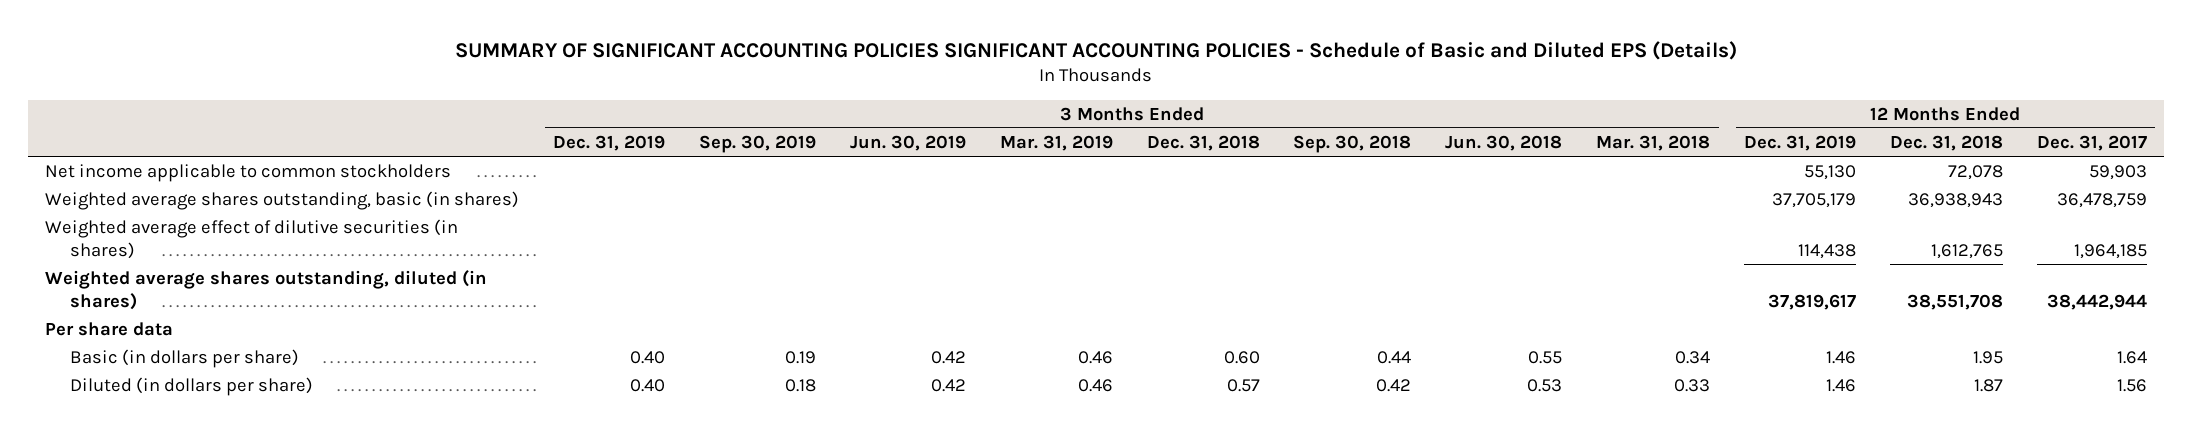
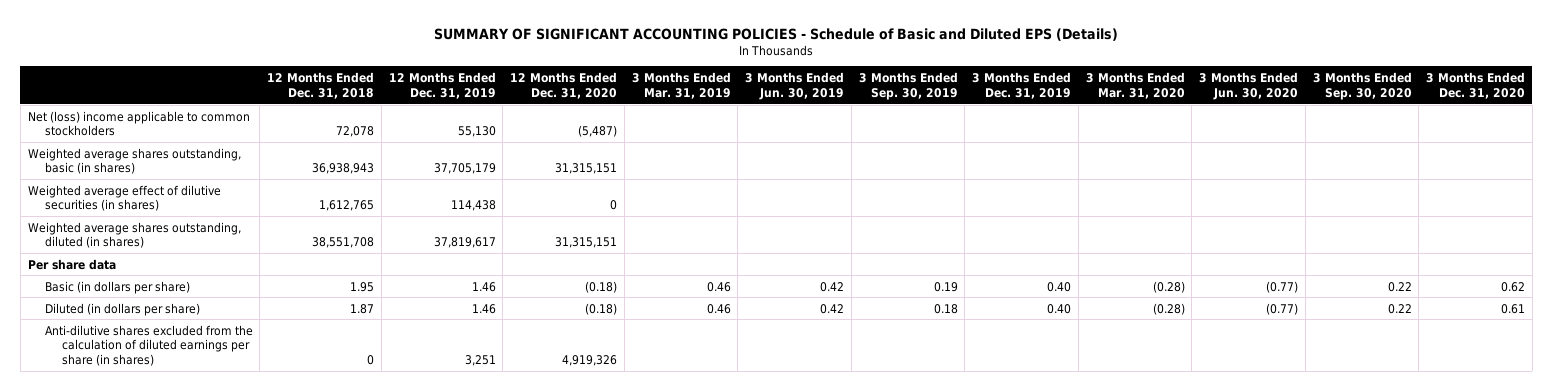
[454,40,1737,60] SUMMARY OF SIGNIFICANT ACCOUNTING POLICIES SIGNIFICANT ACCOUNTING POLICIES - Schedule of Basic and Diluted EPS (Details) -> [434,27,1119,41] SUMMARY OF SIGNIFICANT ACCOUNTING POLICIES - Schedule of Basic and Diluted EPS (Details)
[1146,134,1260,151] Dec. 31, 2018 -> none
[1293,134,1412,153] Sep. 30, 2018 -> none
[1445,134,1563,151] Jun. 30, 2018 -> none
[1596,134,1711,151] Mar. 31, 2018 -> none
[2036,134,2147,151] Dec. 31, 2017 -> none
none -> [510,71,618,99] 12 Months Ended Dec. 31, 2020
none -> [1085,71,1185,99] 3 Months Ended Mar. 31, 2020
none -> [1199,71,1299,100] 3 Months Ended Jun. 30, 2020
none -> [1312,71,1412,100] 3 Months Ended Sep. 30, 2020
none -> [1426,71,1526,99] 3 Months Ended Dec. 31, 2020
[45,163,452,182] Net income applicable to common stockholders -> [27,110,250,137] Net (loss) income applicable to common stockholders
none -> [44,324,253,367] Anti-dilutive shares excluded from the calculation of diluted earnings per share (in shares)

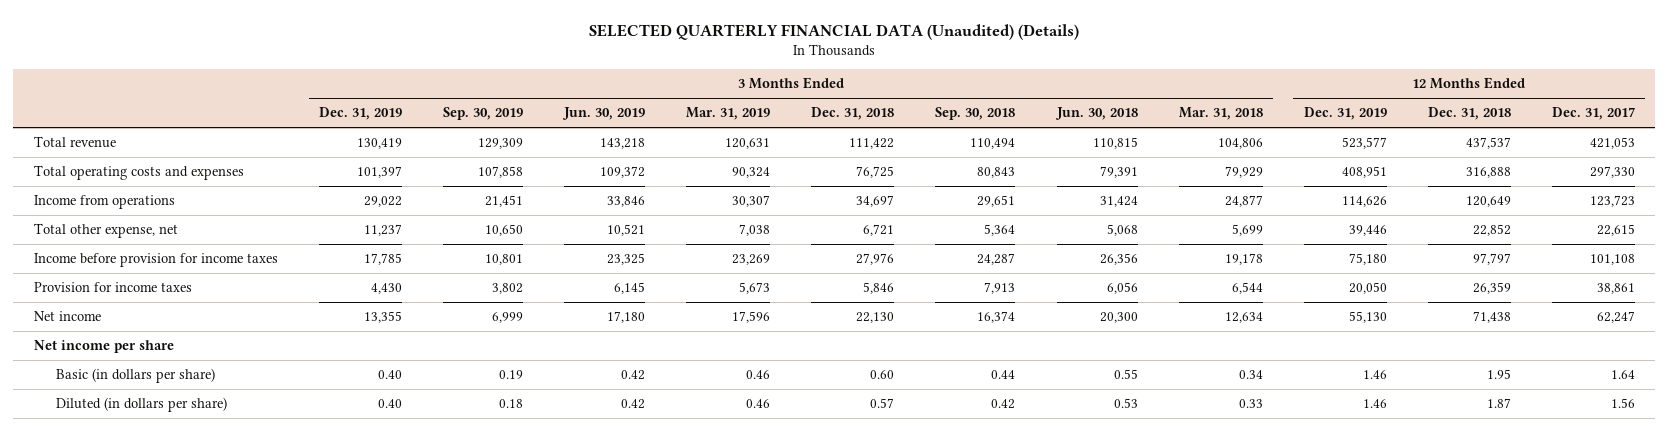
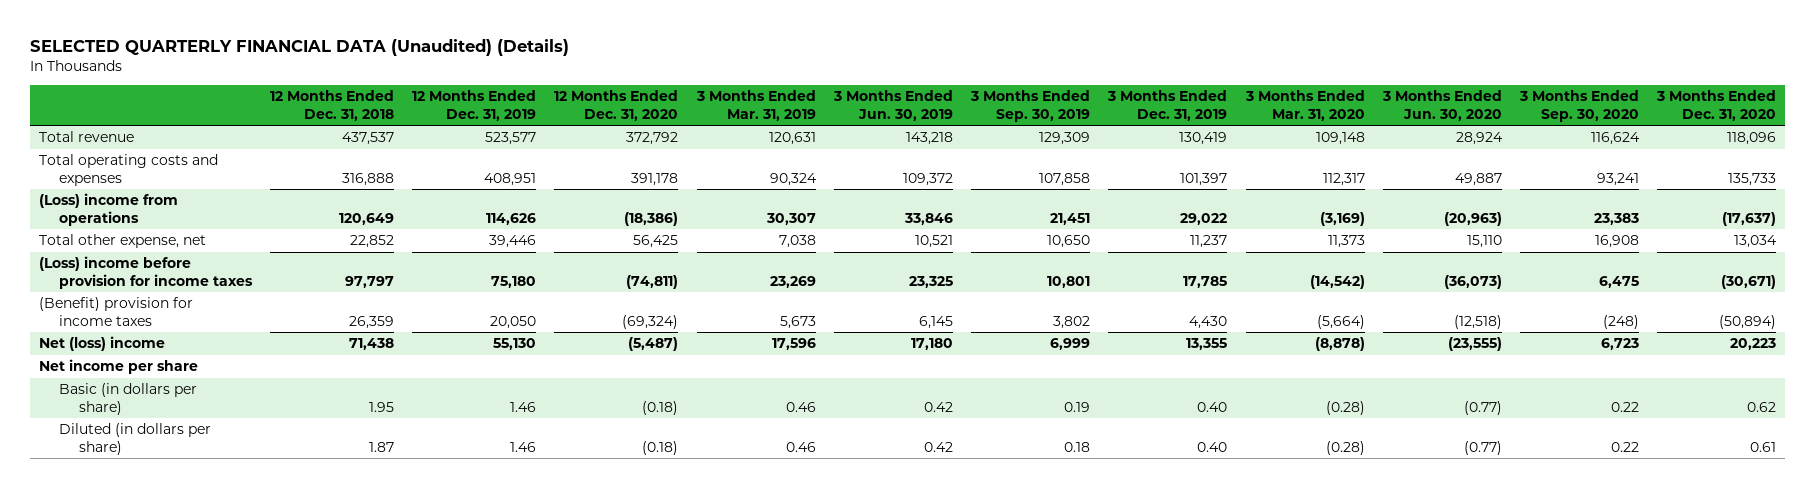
[811,107,895,121] Dec. 31, 2018 -> none
[935,107,1016,121] Sep. 30, 2018 -> none
[1054,107,1138,121] Jun. 30, 2018 -> none
[1178,107,1263,121] Mar. 31, 2018 -> none
[1551,107,1635,121] Dec. 31, 2017 -> none
none -> [554,90,679,121] 12 Months Ended Dec. 31, 2020
none -> [1244,90,1365,121] 3 Months Ended Mar. 31, 2020
none -> [1381,90,1502,121] 3 Months Ended Jun. 30, 2020
none -> [1519,90,1640,122] 3 Months Ended Sep. 30, 2020
none -> [1656,90,1777,121] 3 Months Ended Dec. 31, 2020
[33,195,175,210] Income from operations -> [38,193,178,226] (Loss) income from operations
[33,253,278,268] Income before provision for income taxes -> [38,256,253,289] (Loss) income before provision for income taxes
[33,282,192,293] Provision for income taxes -> [38,297,193,326] (Benefit) provision for income taxes
[33,311,101,322] Net income -> [38,336,165,352] Net (loss) income

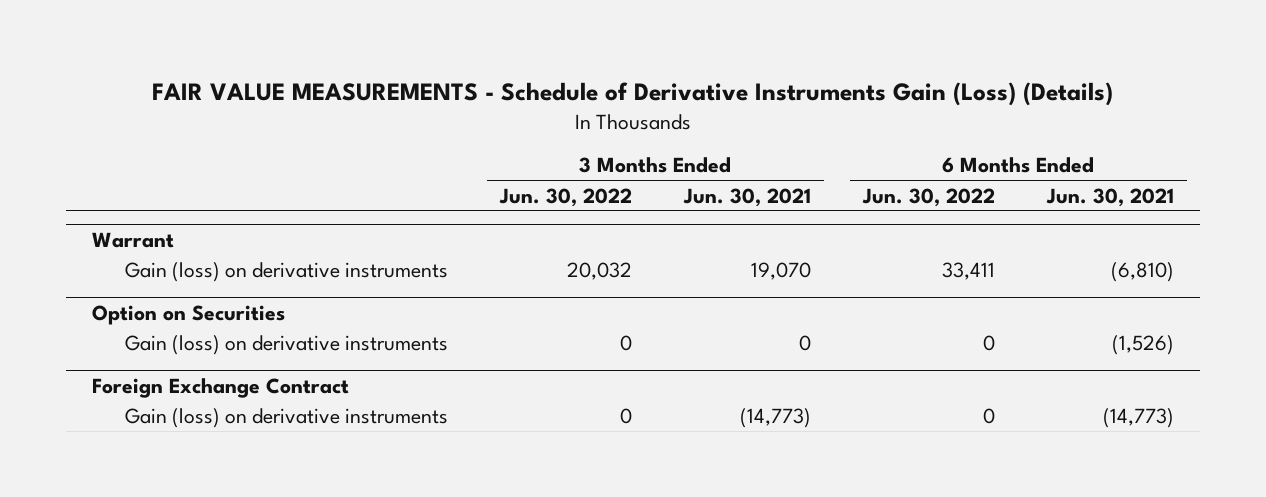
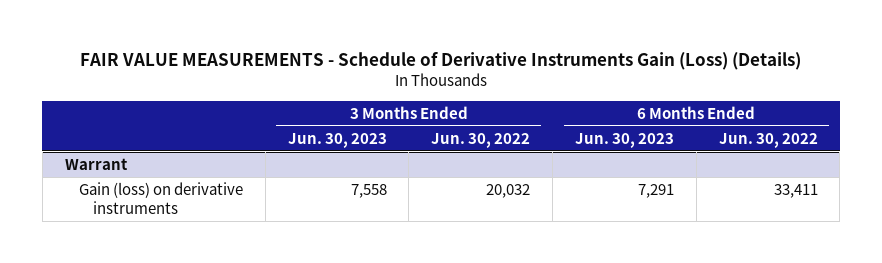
[682,187,811,207] Jun. 30, 2021 -> none
[1046,187,1175,207] Jun. 30, 2021 -> none
none -> [287,132,387,148] Jun. 30, 2023
none -> [574,132,674,148] Jun. 30, 2023
[92,304,286,325] Option on Securities -> none
[124,335,448,356] Gain (loss) on derivative instruments -> none
[92,377,350,398] Foreign Exchange Contract -> none
[124,408,448,429] Gain (loss) on derivative instruments -> none

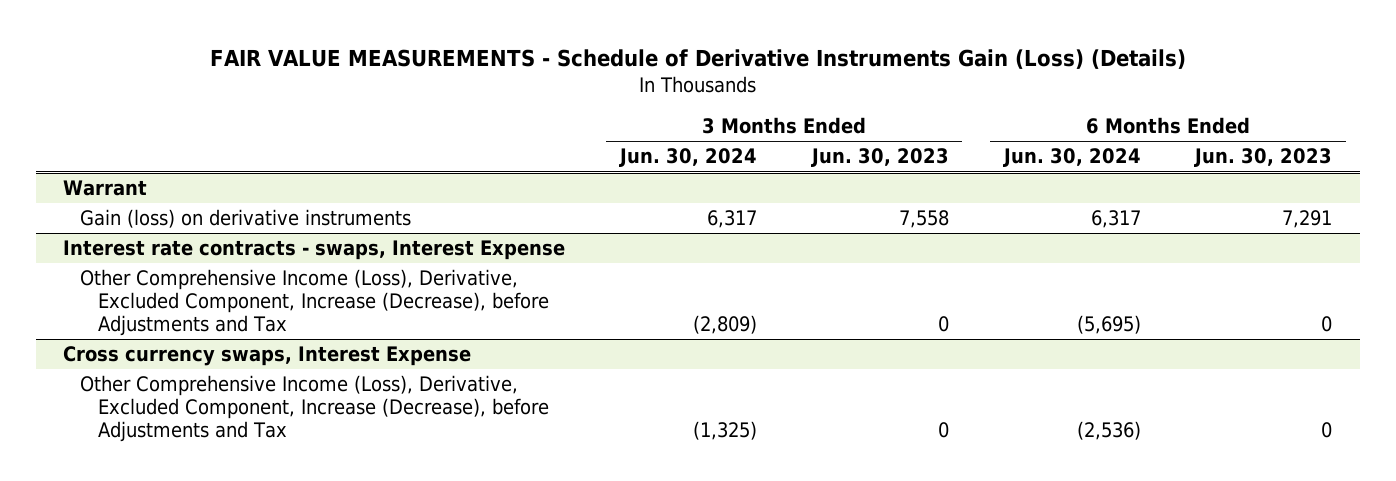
[431,132,531,148] Jun. 30, 2022 -> none
[718,132,818,148] Jun. 30, 2022 -> none
none -> [619,148,758,168] Jun. 30, 2024
none -> [1002,148,1141,168] Jun. 30, 2024
none -> [63,240,566,261] Interest rate contracts - swaps, Interest Expense
none -> [80,269,549,337] Other Comprehensive Income (Loss), Derivative, Excluded Component, Increase (Decrease), before Adjustments and Tax
none -> [63,346,472,367] Cross currency swaps, Interest Expense
none -> [80,375,549,443] Other Comprehensive Income (Loss), Derivative, Excluded Component, Increase (Decrease), before Adjustments and Tax

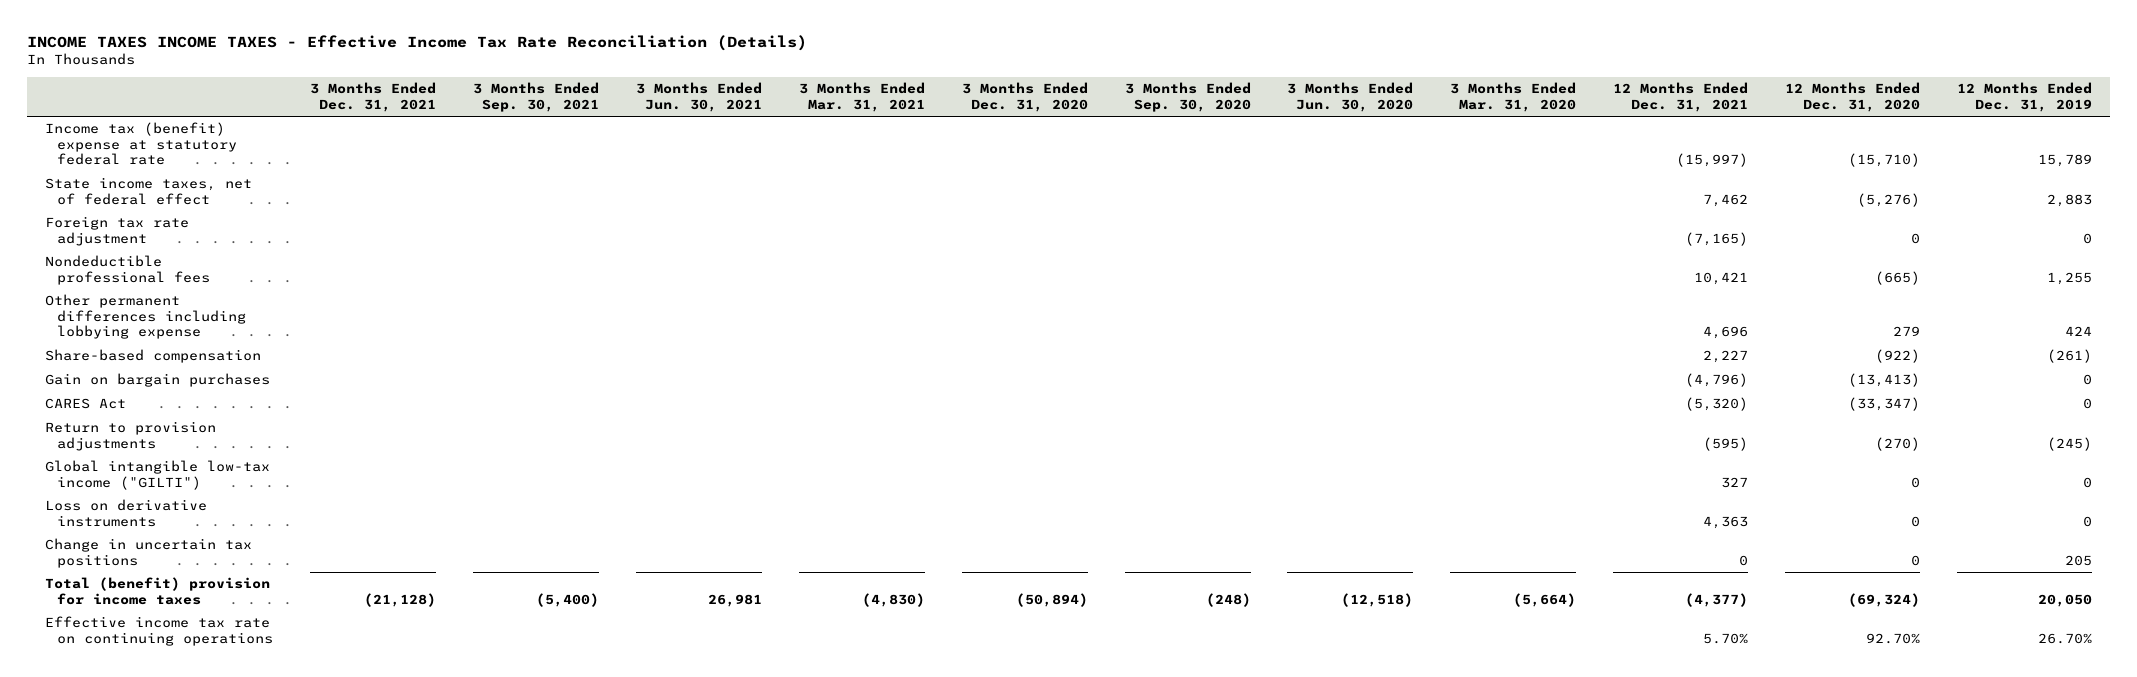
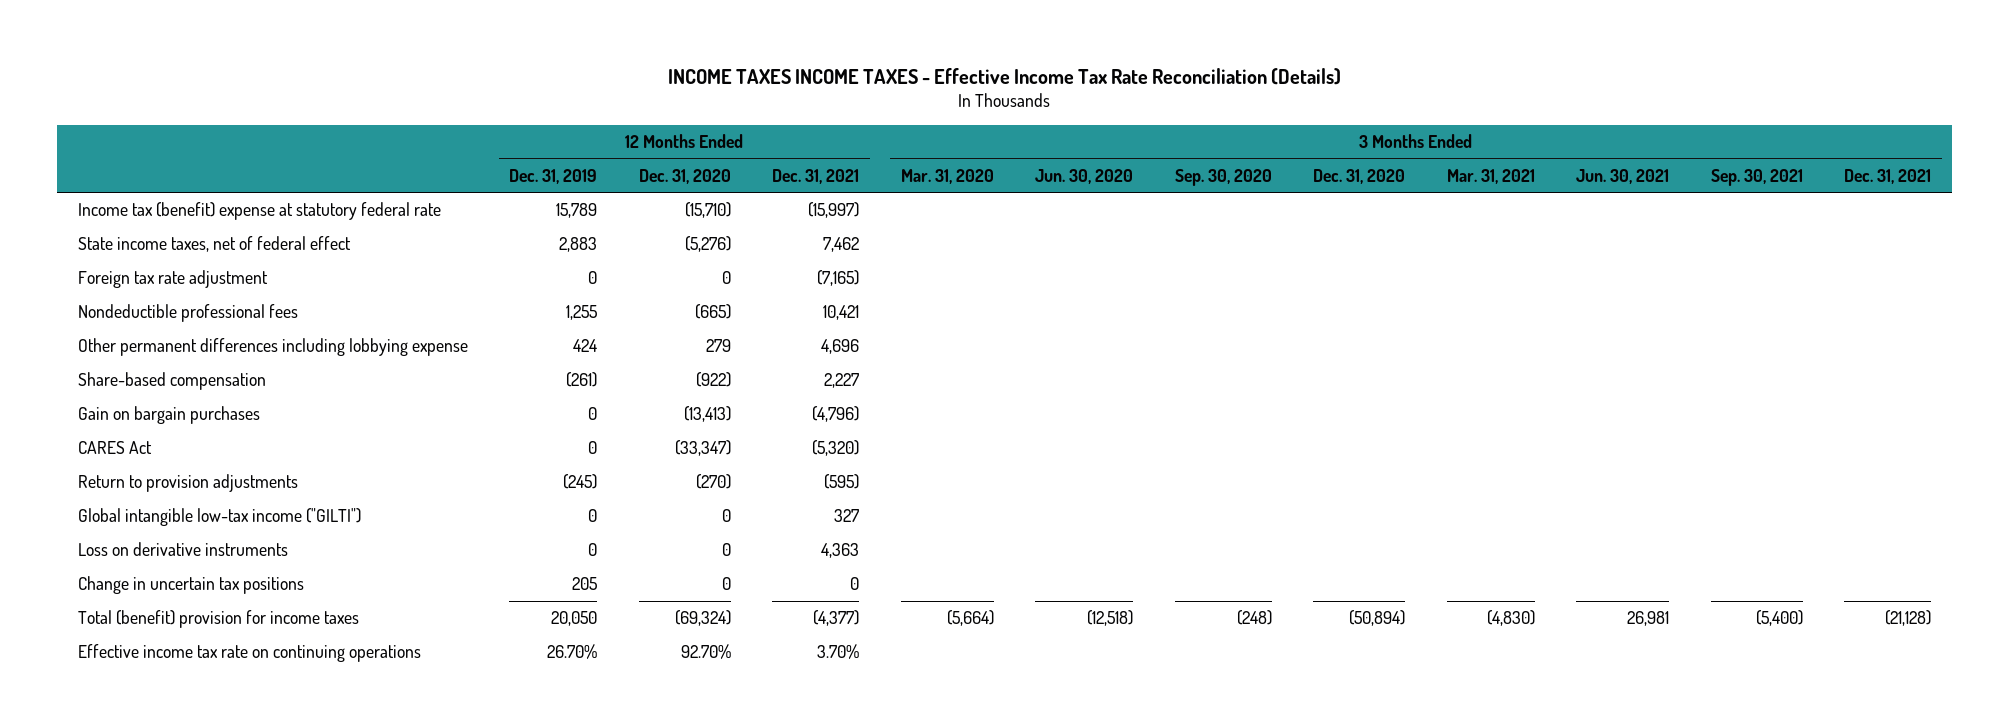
[1703,632,1749,644] 5.70% -> [817,644,860,660] 3.70%

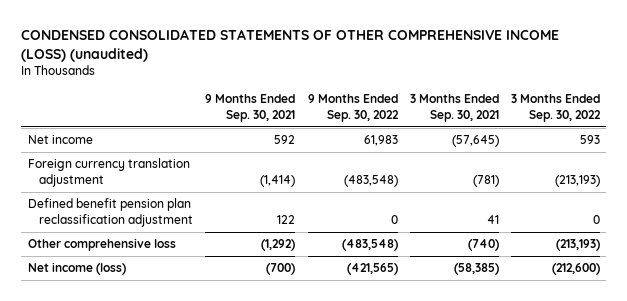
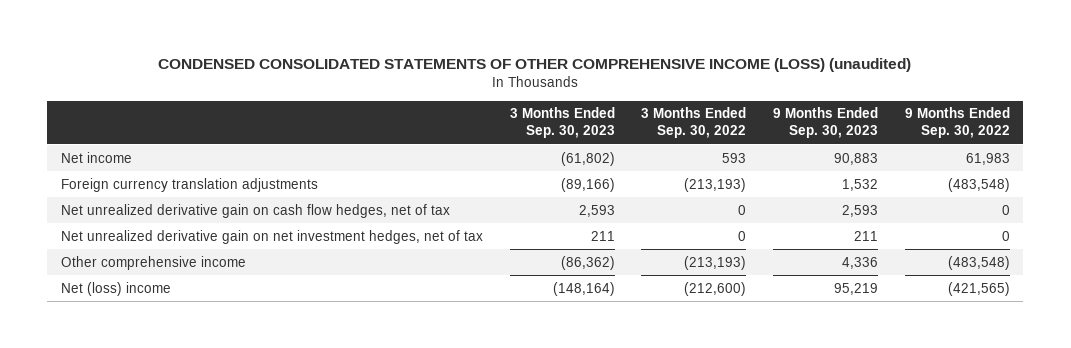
[205,94,296,123] 9 Months Ended Sep. 30, 2021 -> none
[409,94,499,123] 3 Months Ended Sep. 30, 2021 -> none
none -> [509,107,615,139] 3 Months Ended Sep. 30, 2023
none -> [773,107,879,139] 9 Months Ended Sep. 30, 2023
[27,198,194,227] Defined benefit pension plan reclassification adjustment -> none
[27,158,190,187] Foreign currency translation adjustment -> [60,177,318,192] Foreign currency translation adjustments
none -> [60,203,450,218] Net unrealized derivative gain on cash flow hedges, net of tax
none -> [60,229,483,244] Net unrealized derivative gain on net investment hedges, net of tax
[27,238,176,252] Other comprehensive loss -> [60,255,246,270] Other comprehensive income
[27,262,126,276] Net income (loss) -> [60,281,171,296] Net (loss) income

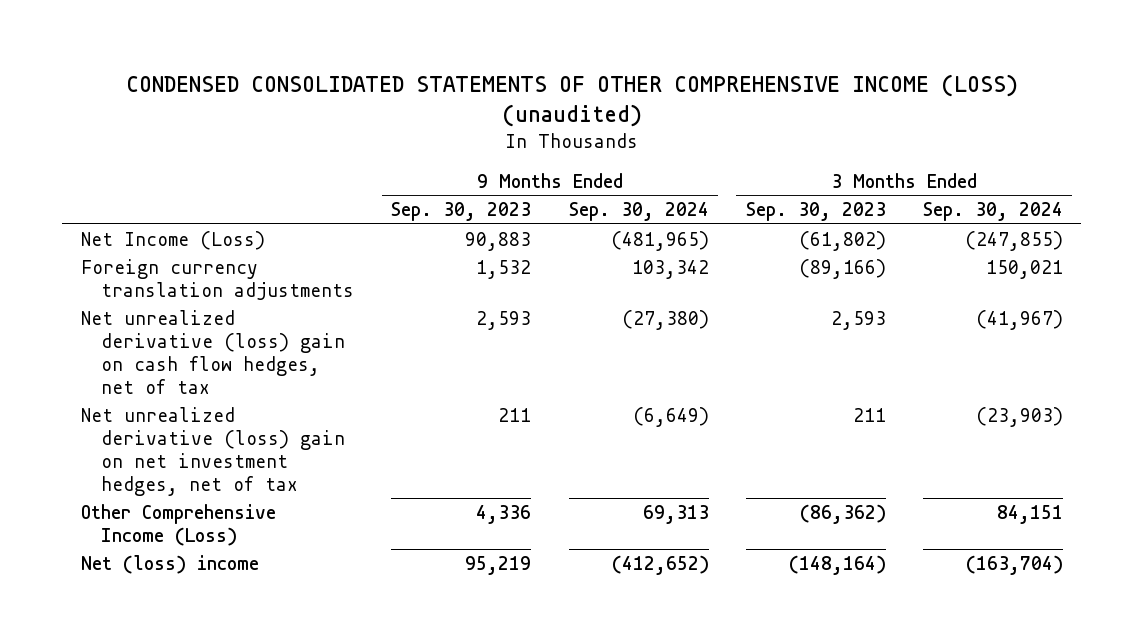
[641,107,747,139] 3 Months Ended Sep. 30, 2022 -> none
[904,107,1010,139] 9 Months Ended Sep. 30, 2022 -> none
none -> [568,202,709,222] Sep. 30, 2024
none -> [922,202,1063,222] Sep. 30, 2024
[60,151,132,163] Net income -> [80,230,265,250] Net Income (Loss)
[60,203,450,218] Net unrealized derivative gain on cash flow hedges, net of tax -> [80,309,346,394] Net unrealized derivative (loss) gain on cash flow hedges, net of tax
[60,229,483,244] Net unrealized derivative gain on net investment hedges, net of tax -> [80,406,346,496] Net unrealized derivative (loss) gain on net investment hedges, net of tax
[60,255,246,270] Other comprehensive income -> [80,503,276,546] Other Comprehensive Income (Loss)

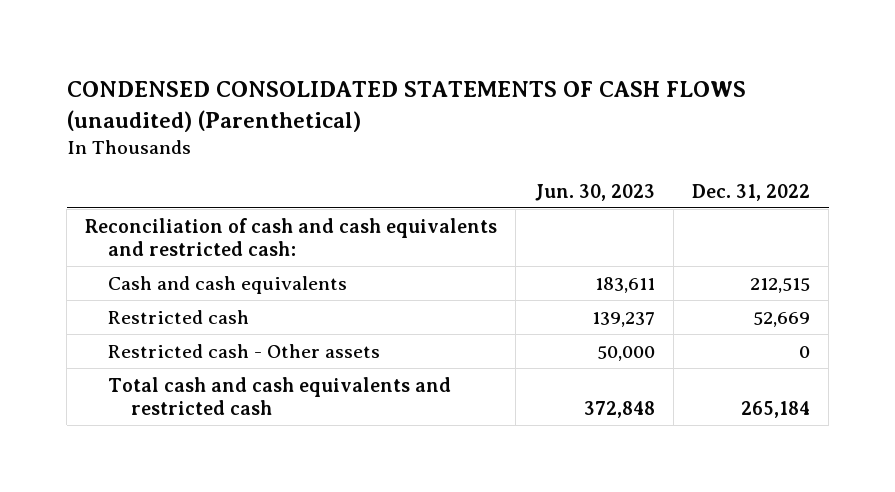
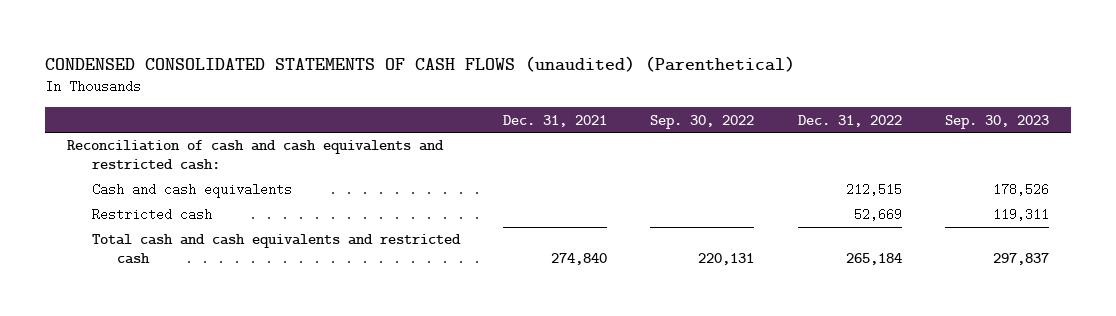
[534,183,655,201] Jun. 30, 2023 -> none
none -> [503,114,608,127] Dec. 31, 2021
none -> [650,114,755,129] Sep. 30, 2022
none -> [944,114,1049,129] Sep. 30, 2023
[108,343,381,358] Restricted cash - Other assets -> none

